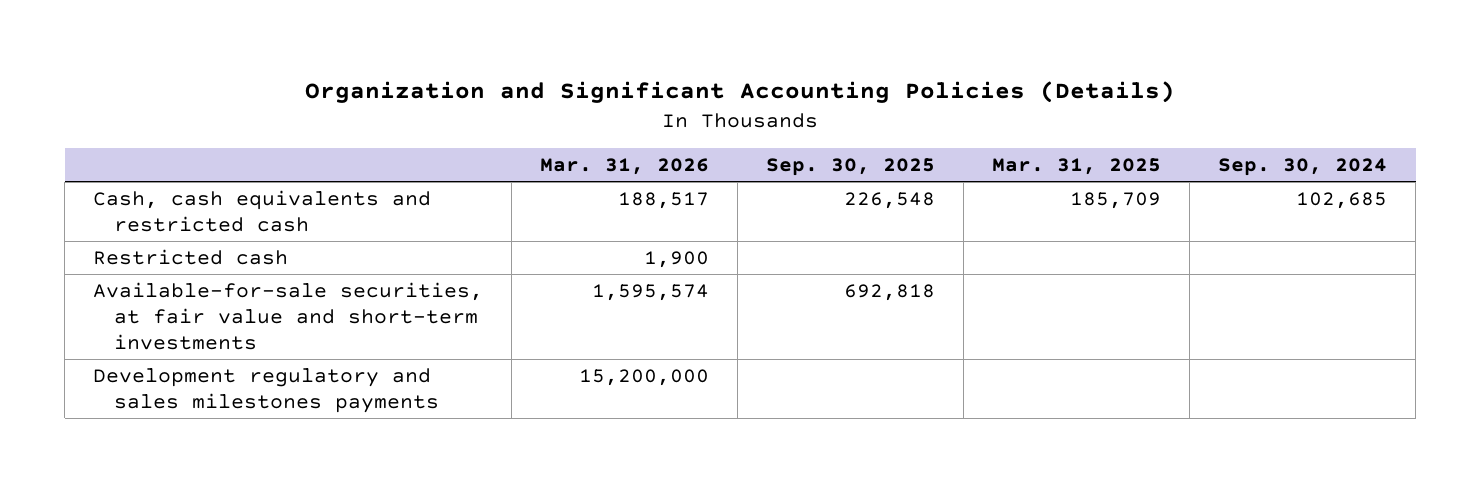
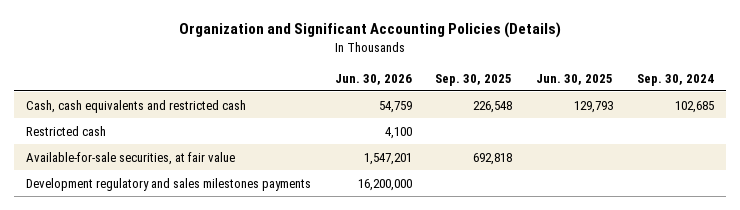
[540,158,710,176] Mar. 31, 2026 -> none
[992,158,1162,176] Mar. 31, 2025 -> none
none -> [334,73,412,85] Jun. 30, 2026
none -> [536,73,614,85] Jun. 30, 2025
[93,281,484,351] Available-for-sale securities, at fair value and short-term investments -> [25,151,235,165] Available-for-sale securities, at fair value

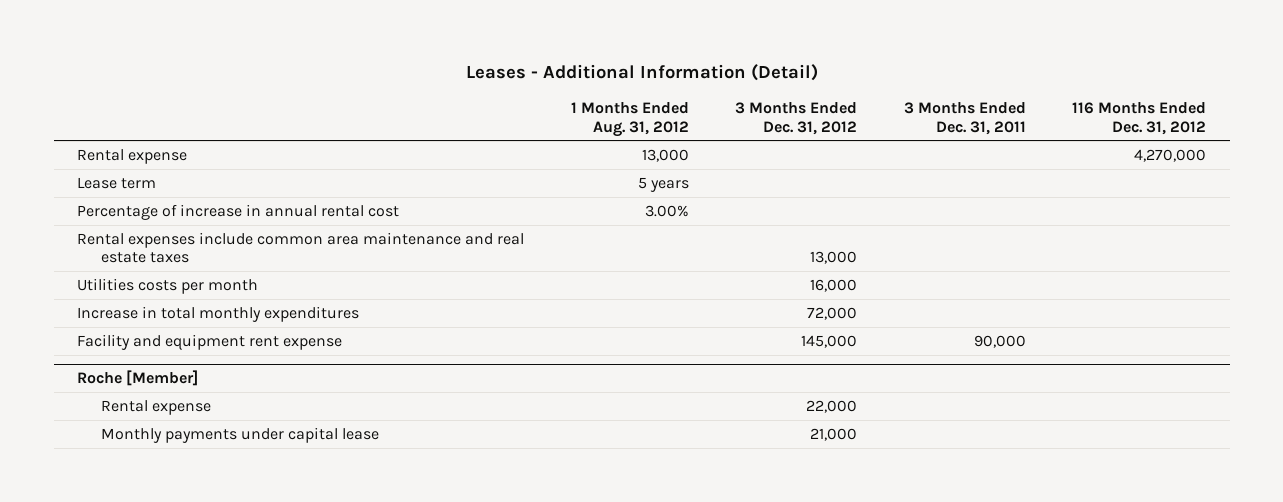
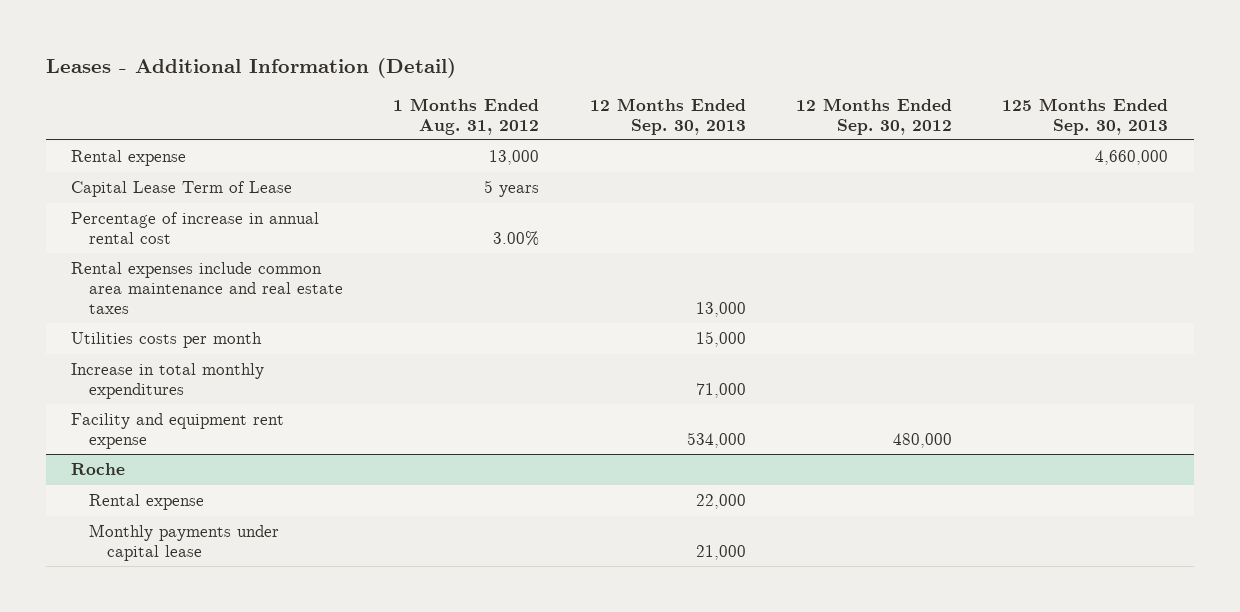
[735,102,858,135] 3 Months Ended Dec. 31, 2012 -> none
[903,102,1026,135] 3 Months Ended Dec. 31, 2011 -> none
[1072,102,1207,135] 116 Months Ended Dec. 31, 2012 -> none
none -> [589,97,746,135] 12 Months Ended Sep. 30, 2013
none -> [796,97,953,135] 12 Months Ended Sep. 30, 2012
none -> [1002,97,1169,135] 125 Months Ended Sep. 30, 2013
[77,176,157,189] Lease term -> [71,181,293,198] Capital Lease Term of Lease
[77,369,199,386] Roche [Member] -> [71,463,126,476] Roche

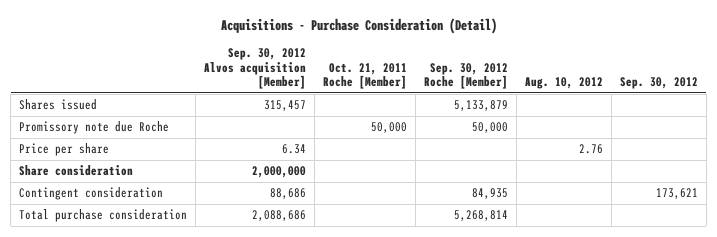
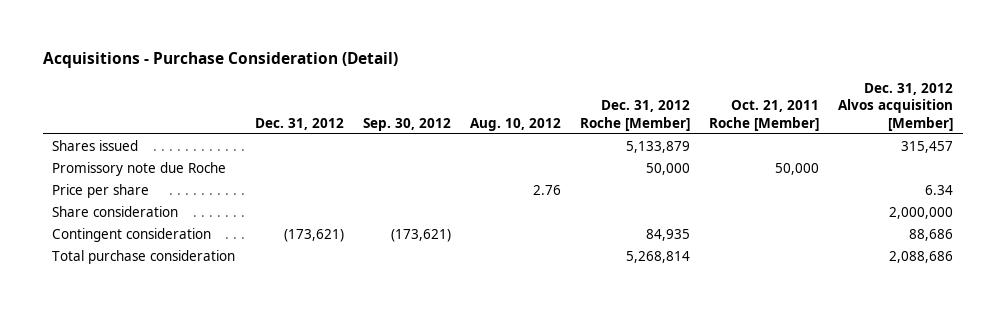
[204,48,307,90] Sep. 30, 2012 Alvos acquisition [Member] -> none
[424,62,509,90] Sep. 30, 2012 Roche [Member] -> none
none -> [254,117,344,130] Dec. 31, 2012
none -> [579,100,690,131] Dec. 31, 2012 Roche [Member]
none -> [838,82,954,131] Dec. 31, 2012 Alvos acquisition [Member]
[655,188,698,200] 173,621 -> [390,228,451,242] (173,621)

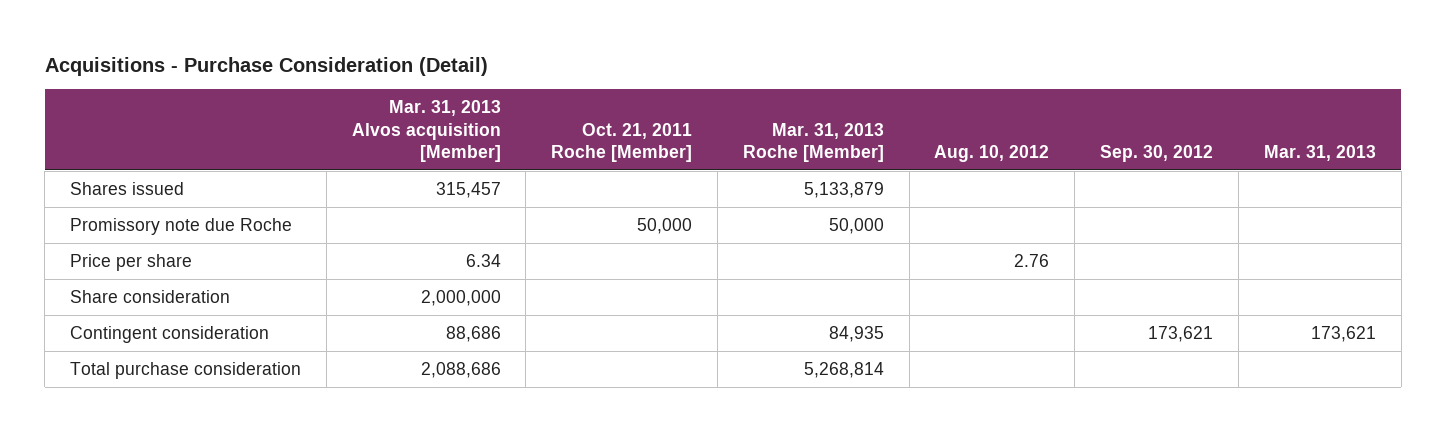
[254,117,344,130] Dec. 31, 2012 -> none
[579,100,690,131] Dec. 31, 2012 Roche [Member] -> none
[838,82,954,131] Dec. 31, 2012 Alvos acquisition [Member] -> none
none -> [351,100,501,163] Mar. 31, 2013 Alvos acquisition [Member]
none -> [742,122,884,163] Mar. 31, 2013 Roche [Member]
none -> [1263,145,1376,162] Mar. 31, 2013
[390,228,451,242] (173,621) -> [1148,325,1214,342] 173,621

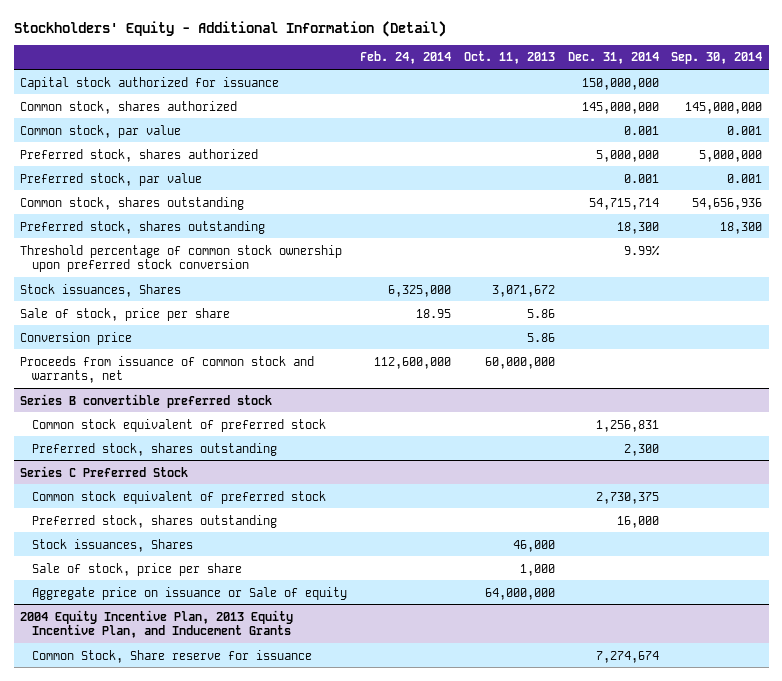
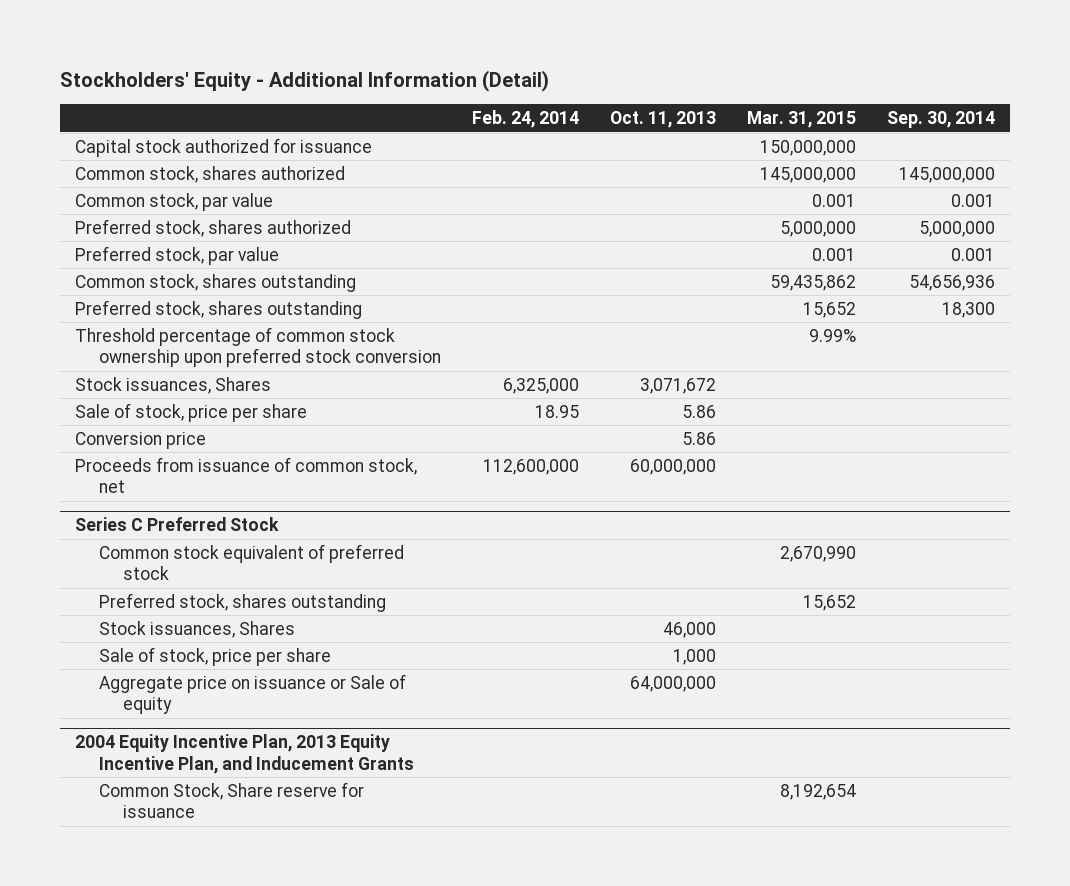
[567,52,659,65] Dec. 31, 2014 -> none
none -> [746,111,856,129] Mar. 31, 2015
[19,393,272,408] Series B convertible preferred stock -> none
[32,418,327,432] Common stock equivalent of preferred stock -> none
[32,442,278,456] Preferred stock, shares outstanding -> none
[19,355,314,384] Proceeds from issuance of common stock and warrants, net -> [75,456,418,494] Proceeds from issuance of common stock, net

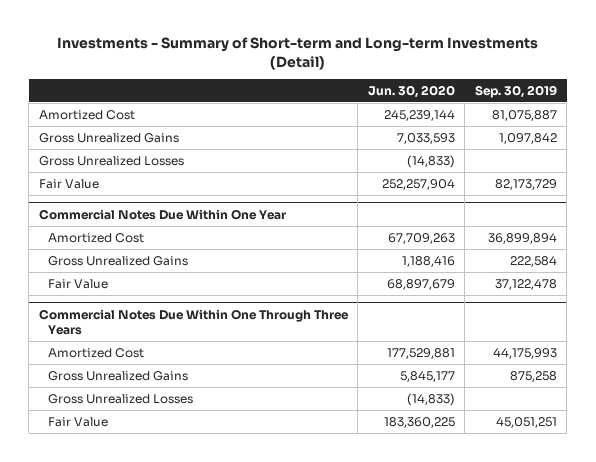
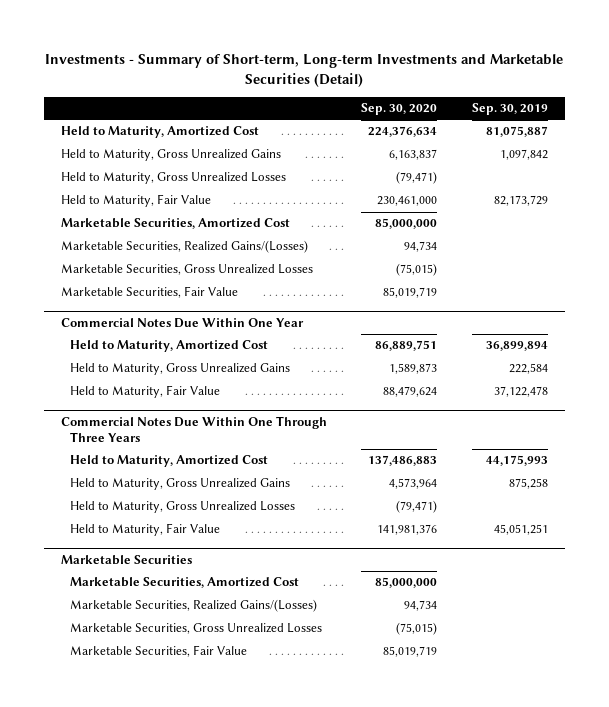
[56,36,538,70] Investments - Summary of Short-term and Long-term Investments (Detail) -> [45,53,564,87] Investments - Summary of Short-term, Long-term Investments and Marketable Securities (Detail)
[367,84,455,98] Jun. 30, 2020 -> none
none -> [361,103,438,116] Sep. 30, 2020
[38,109,135,120] Amortized Cost -> [61,126,260,139] Held to Maturity, Amortized Cost
[38,132,179,143] Gross Unrealized Gains -> [61,149,282,162] Held to Maturity, Gross Unrealized Gains
[38,155,184,166] Gross Unrealized Losses -> [61,172,287,185] Held to Maturity, Gross Unrealized Losses
[38,178,99,189] Fair Value -> [61,194,212,208] Held to Maturity, Fair Value
none -> [61,218,291,230] Marketable Securities, Amortized Cost
none -> [61,240,309,254] Marketable Securities, Realized Gains/(Losses)
none -> [61,264,314,276] Marketable Securities, Gross Unrealized Losses
none -> [61,286,239,299] Marketable Securities, Fair Value
[48,232,145,243] Amortized Cost -> [70,340,269,353] Held to Maturity, Amortized Cost
[48,255,189,266] Gross Unrealized Gains -> [70,363,291,376] Held to Maturity, Gross Unrealized Gains
[48,278,109,289] Fair Value -> [70,385,221,399] Held to Maturity, Fair Value
[48,347,145,358] Amortized Cost -> [70,455,269,468] Held to Maturity, Amortized Cost
[48,370,189,381] Gross Unrealized Gains -> [70,478,291,491] Held to Maturity, Gross Unrealized Gains
[48,393,194,404] Gross Unrealized Losses -> [70,501,296,514] Held to Maturity, Gross Unrealized Losses
[48,416,109,427] Fair Value -> [70,523,221,537] Held to Maturity, Fair Value
none -> [61,555,193,566] Marketable Securities
none -> [70,577,300,589] Marketable Securities, Amortized Cost
none -> [70,599,318,613] Marketable Securities, Realized Gains/(Losses)
none -> [70,623,323,635] Marketable Securities, Gross Unrealized Losses
none -> [70,645,248,658] Marketable Securities, Fair Value

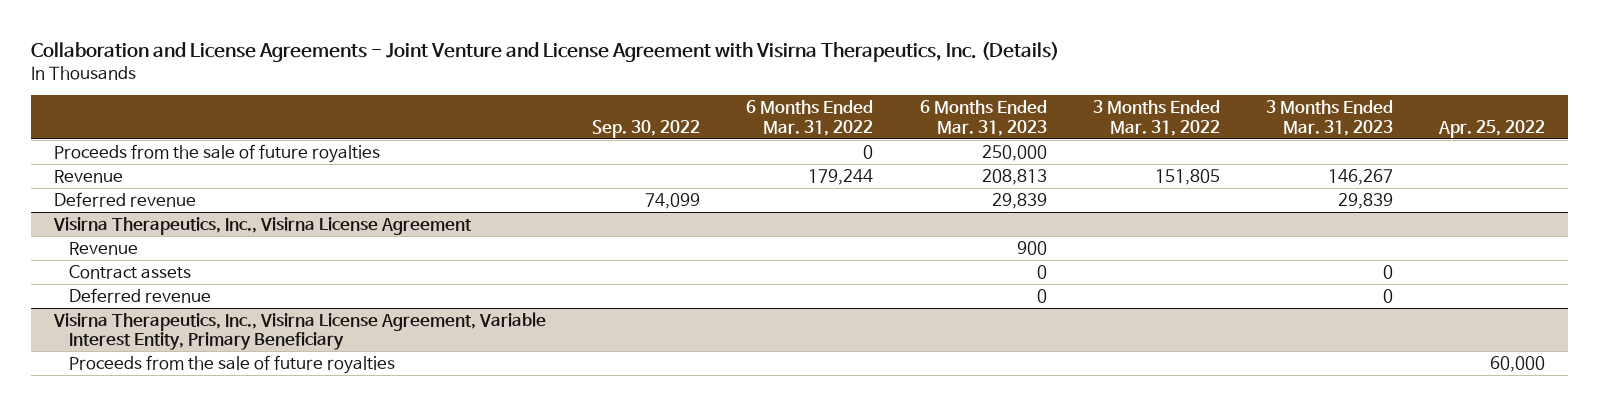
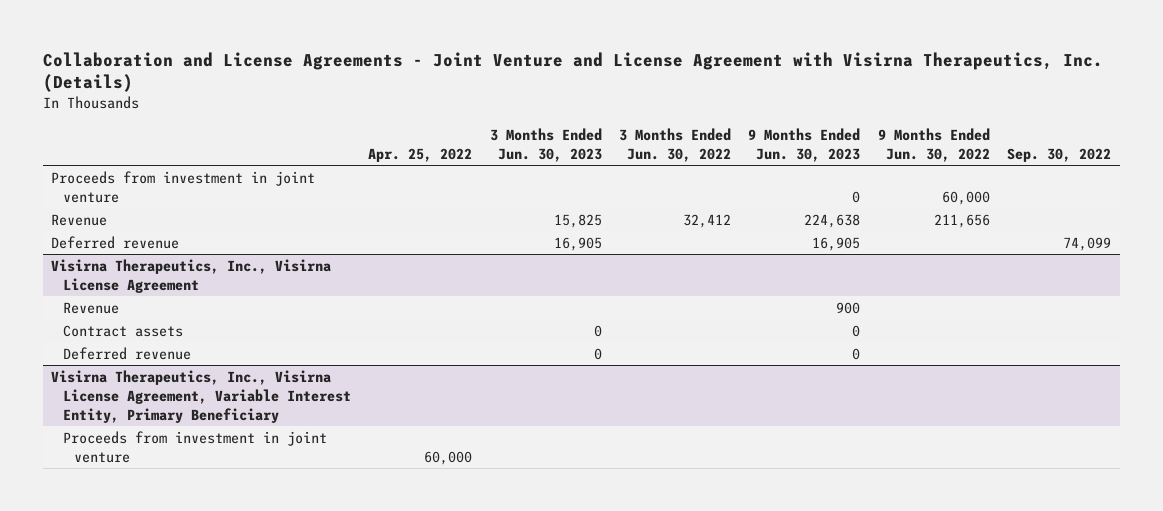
[746,100,874,136] 6 Months Ended Mar. 31, 2022 -> none
[919,100,1047,136] 6 Months Ended Mar. 31, 2023 -> none
[1092,100,1220,136] 3 Months Ended Mar. 31, 2022 -> none
[1265,100,1393,136] 3 Months Ended Mar. 31, 2023 -> none
none -> [489,127,602,162] 3 Months Ended Jun. 30, 2023
none -> [619,127,732,162] 3 Months Ended Jun. 30, 2022
none -> [748,127,861,162] 9 Months Ended Jun. 30, 2023
none -> [877,127,990,162] 9 Months Ended Jun. 30, 2022
[53,143,380,163] Proceeds from the sale of future royalties -> [51,170,316,203] Proceeds from investment in joint venture
[68,354,395,374] Proceeds from the sale of future royalties -> [62,430,327,463] Proceeds from investment in joint venture

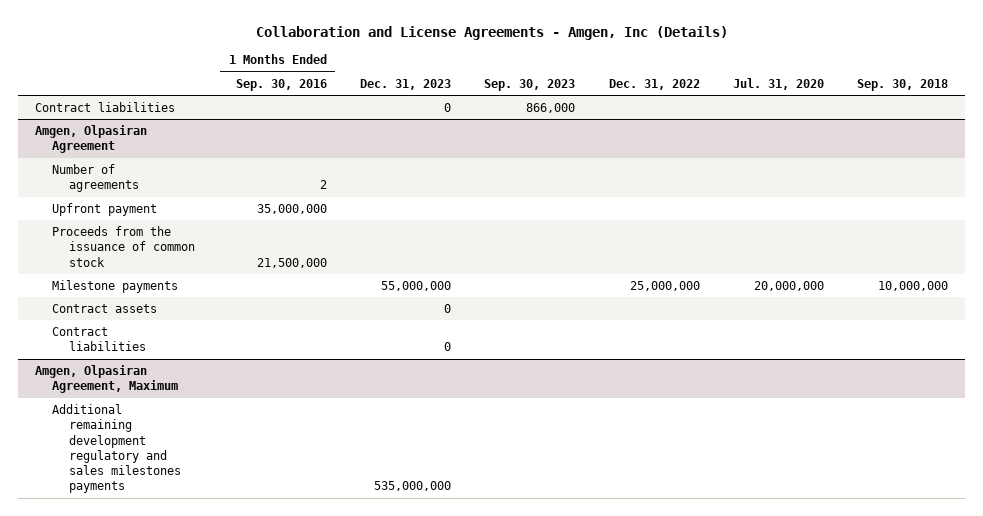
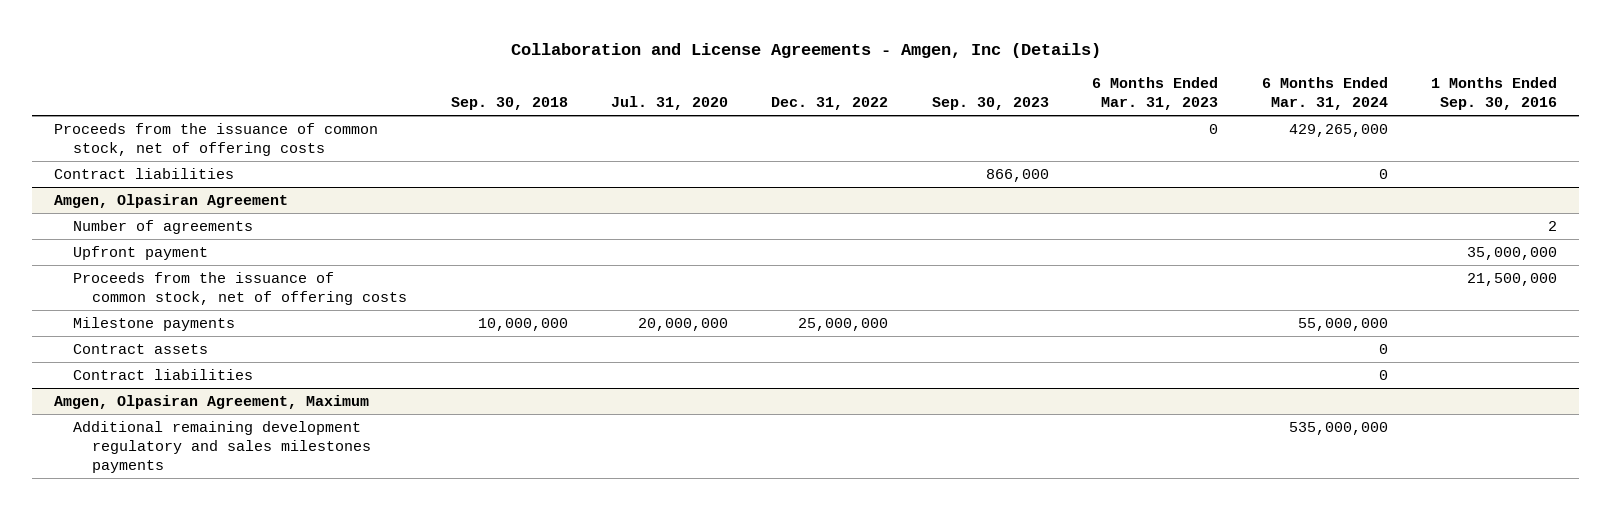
[360,78,452,90] Dec. 31, 2023 -> none
none -> [1092,76,1219,110] 6 Months Ended Mar. 31, 2023
none -> [1261,76,1388,110] 6 Months Ended Mar. 31, 2024
none -> [53,123,378,157] Proceeds from the issuance of common stock, net of offering costs
[52,226,196,267] Proceeds from the issuance of common stock -> [72,272,408,306] Proceeds from the issuance of common stock, net of offering costs

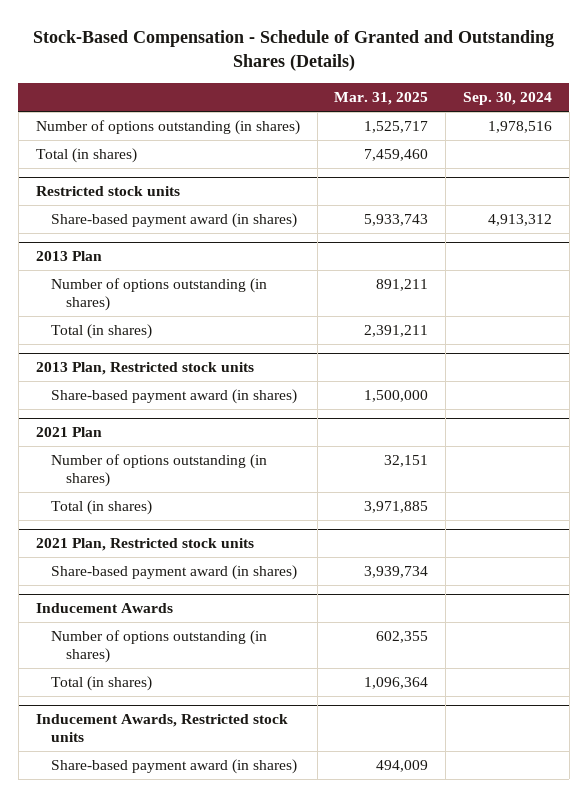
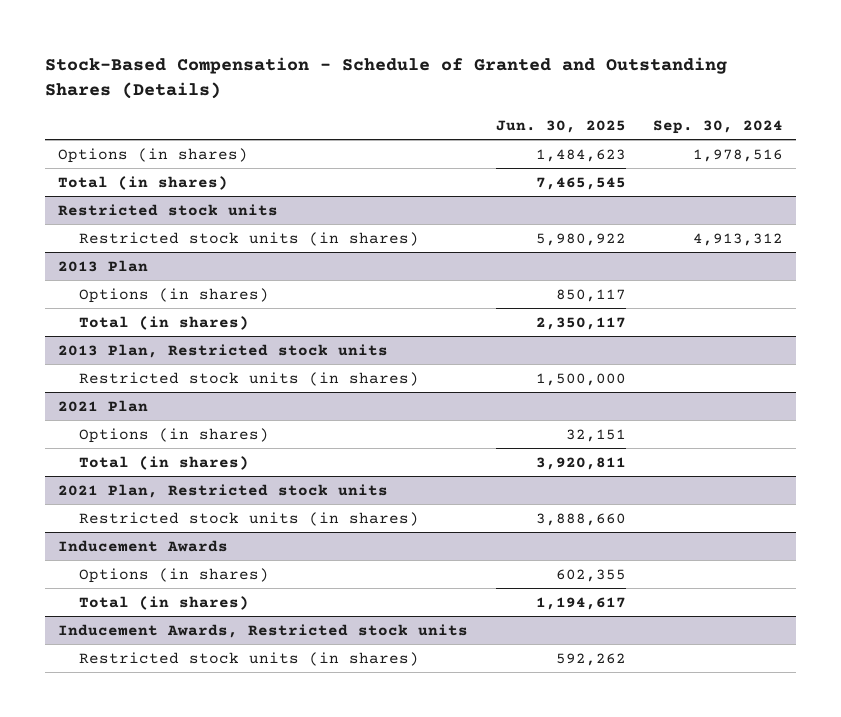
[334,92,429,106] Mar. 31, 2025 -> none
none -> [495,119,626,133] Jun. 30, 2025
[35,120,300,136] Number of options outstanding (in shares) -> [58,147,249,163] Options (in shares)
[50,213,297,229] Share-based payment award (in shares) -> [79,231,420,246] Restricted stock units (in shares)
[50,278,267,312] Number of options outstanding (in shares) -> [79,287,270,303] Options (in shares)
[50,389,297,405] Share-based payment award (in shares) -> [79,371,420,386] Restricted stock units (in shares)
[50,454,267,488] Number of options outstanding (in shares) -> [79,427,270,443] Options (in shares)
[50,565,297,581] Share-based payment award (in shares) -> [79,511,420,526] Restricted stock units (in shares)
[50,630,267,664] Number of options outstanding (in shares) -> [79,567,270,583] Options (in shares)
[50,759,297,775] Share-based payment award (in shares) -> [79,651,420,666] Restricted stock units (in shares)

